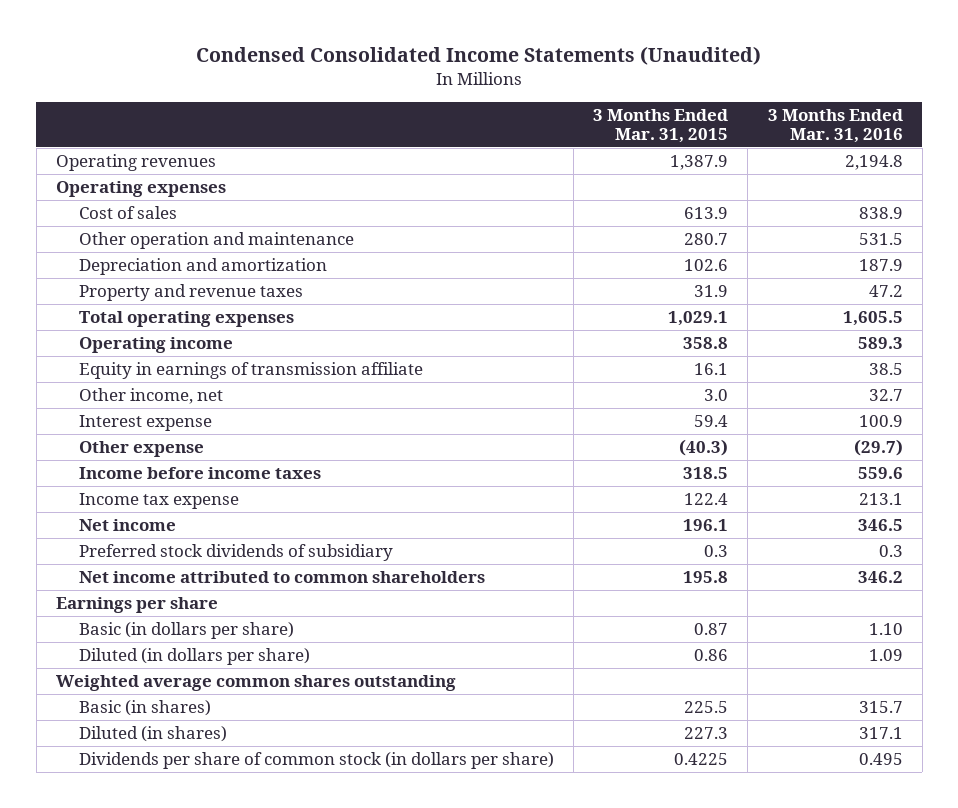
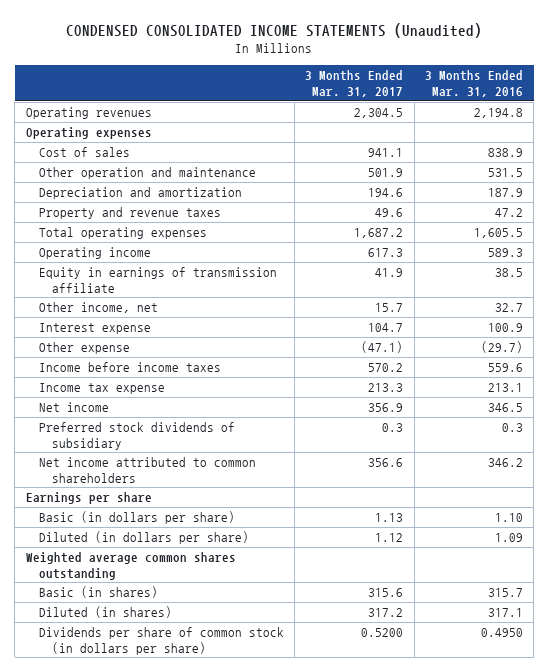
[196,46,762,66] Condensed Consolidated Income Statements (Unaudited) -> [66,22,483,38] CONDENSED CONSOLIDATED INCOME STATEMENTS (Unaudited)
[593,108,729,144] 3 Months Ended Mar. 31, 2015 -> none
none -> [305,70,404,97] 3 Months Ended Mar. 31, 2017
[858,752,903,765] 0.495 -> [480,628,523,638] 0.4950

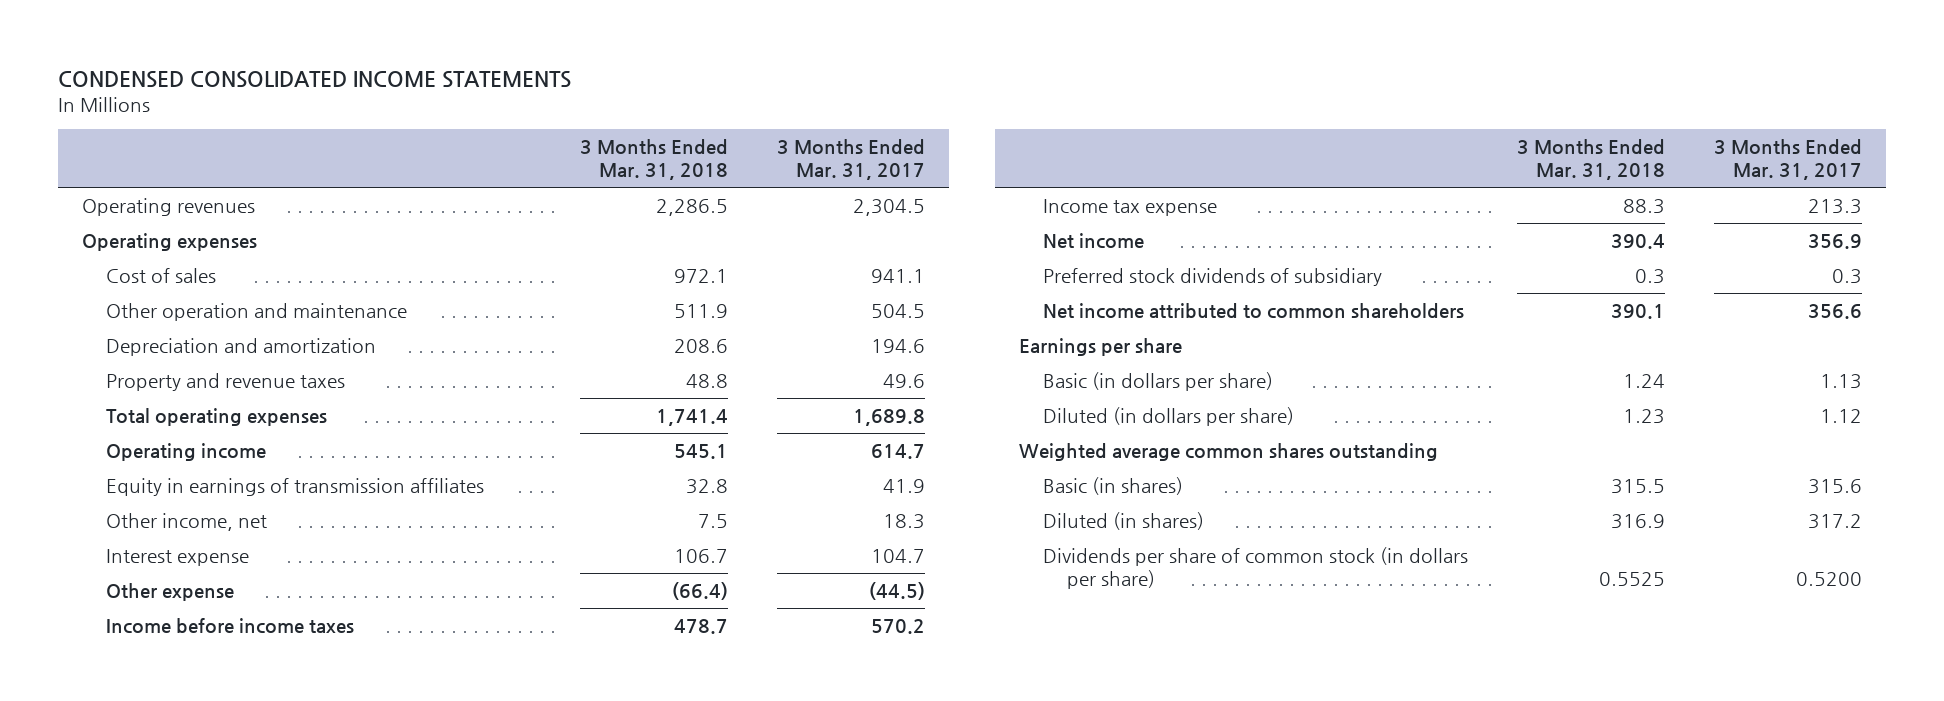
[66,22,483,38] CONDENSED CONSOLIDATED INCOME STATEMENTS (Unaudited) -> [58,71,572,89] CONDENSED CONSOLIDATED INCOME STATEMENTS
[424,70,523,97] 3 Months Ended Mar. 31, 2016 -> none
none -> [580,139,729,181] 3 Months Ended Mar. 31, 2018
[368,168,404,178] 501.9 -> [870,303,925,318] 504.5
[354,228,404,239] 1,687.2 -> [852,408,925,426] 1,689.8
[368,248,404,258] 617.3 -> [870,443,925,459] 614.7
[38,267,277,293] Equity in earnings of transmission affiliate -> [106,477,485,496] Equity in earnings of transmission affiliates
[375,303,404,313] 15.7 -> [882,513,925,529] 18.3
[361,341,404,354] (47.1) -> [868,581,925,600] (44.5)

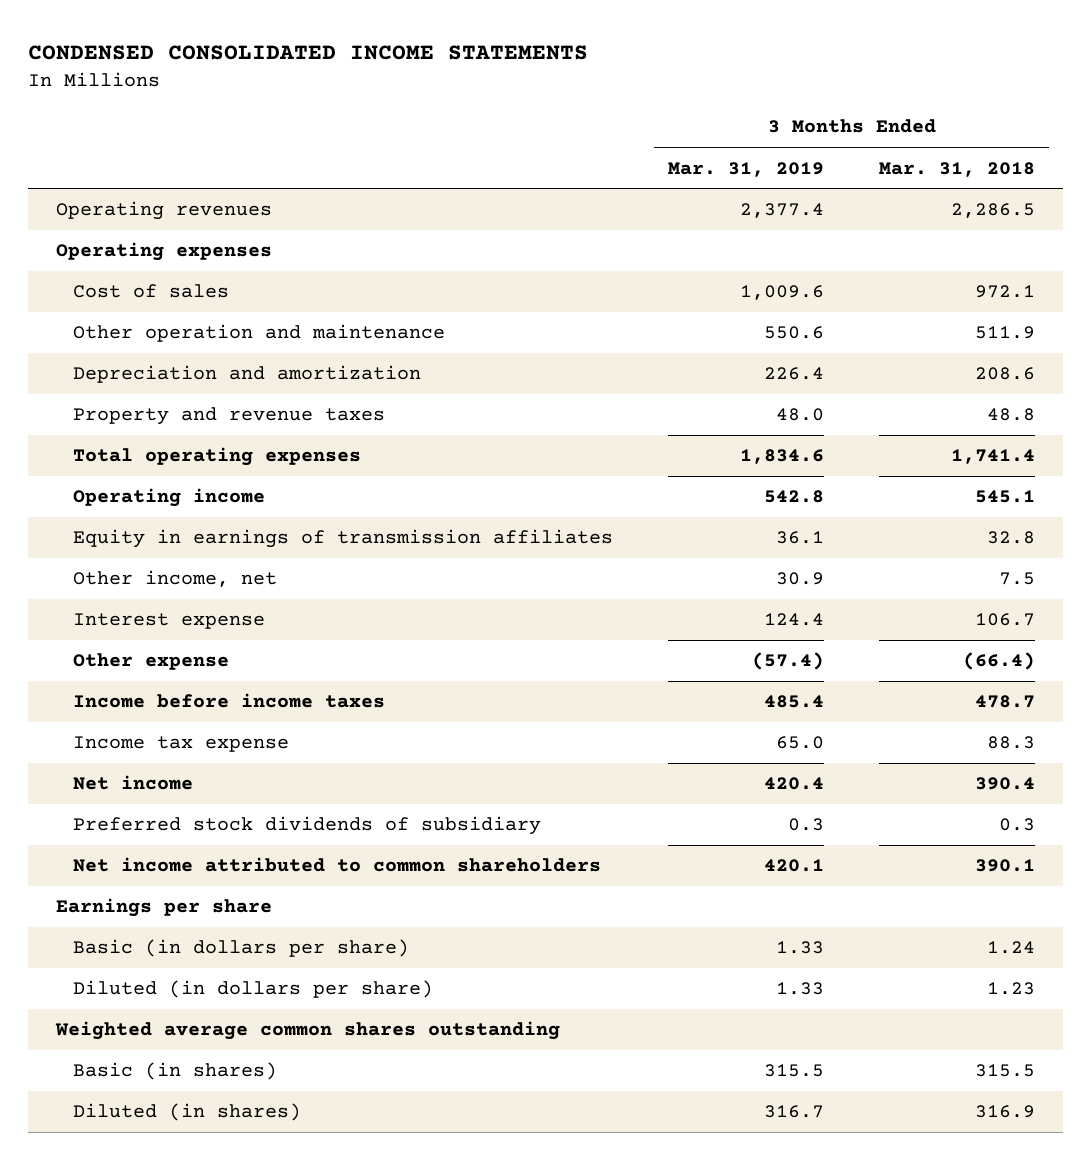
[776,139,925,181] 3 Months Ended Mar. 31, 2017 -> none
none -> [668,161,825,177] Mar. 31, 2019
[1043,546,1469,589] Dividends per share of common stock (in dollars per share) -> none

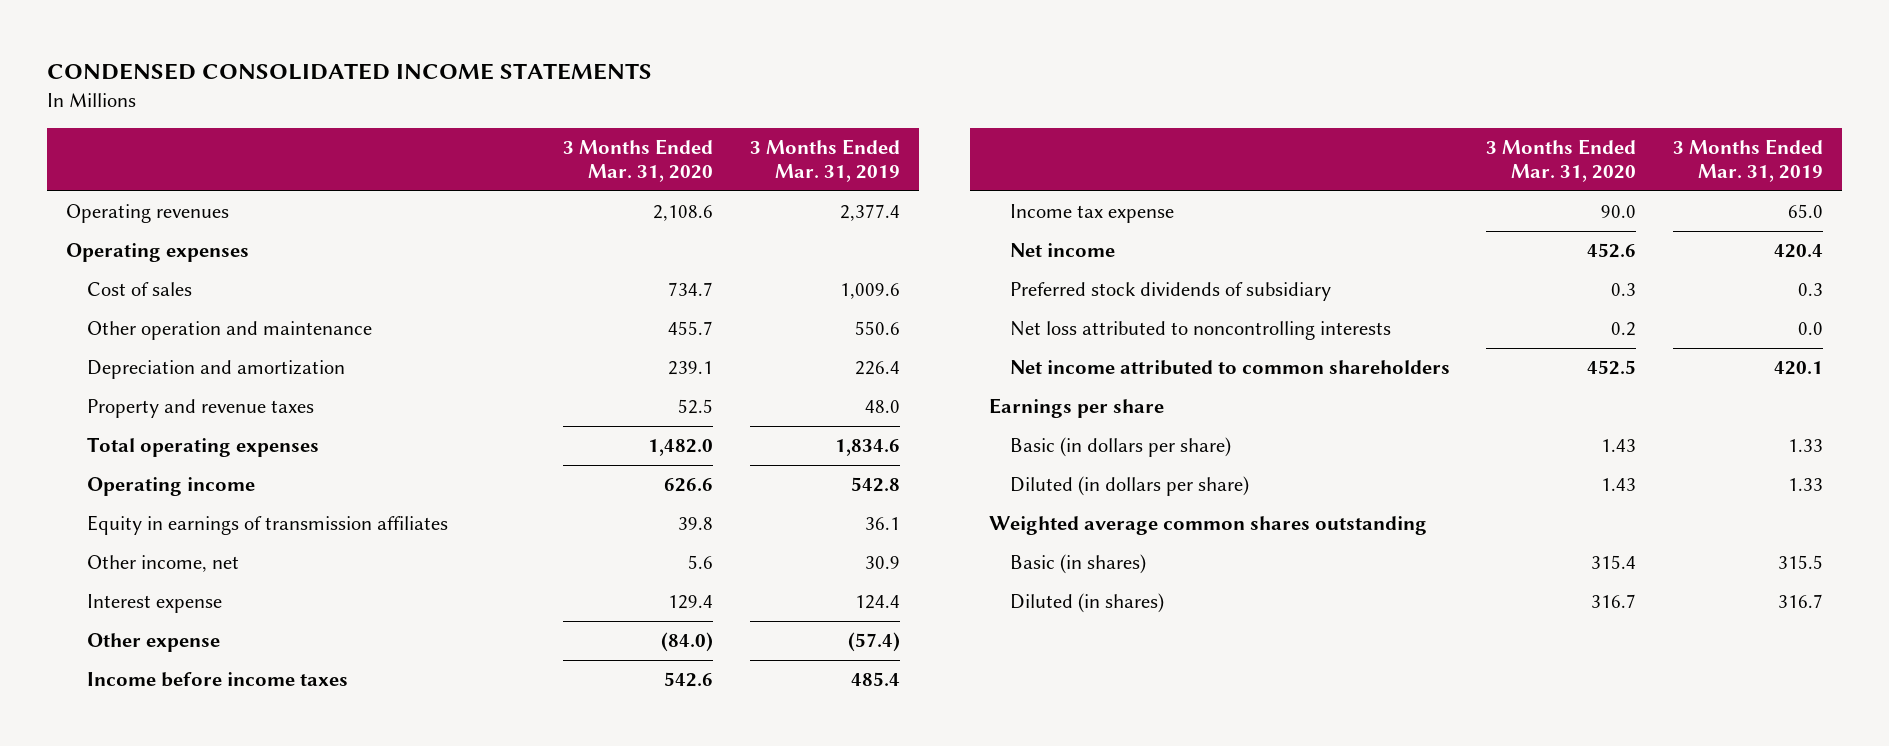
[879,161,1036,177] Mar. 31, 2018 -> none
none -> [563,138,714,182] 3 Months Ended Mar. 31, 2020
none -> [1009,321,1391,341] Net loss attributed to noncontrolling interests

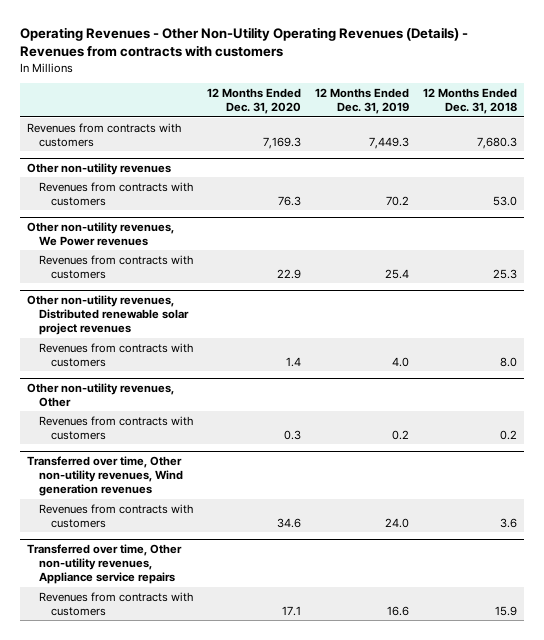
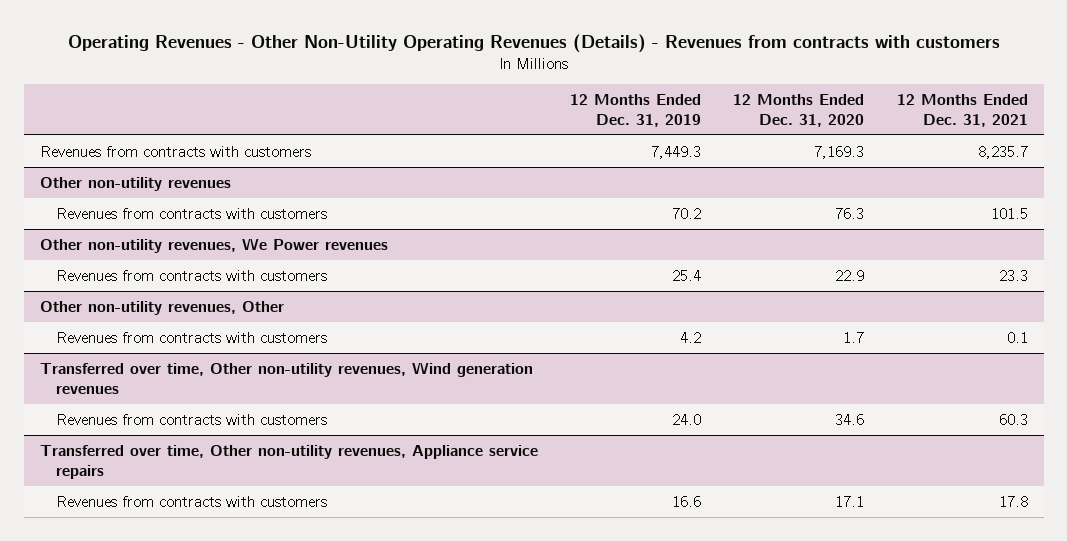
[422,87,517,115] 12 Months Ended Dec. 31, 2018 -> none
none -> [896,94,1028,127] 12 Months Ended Dec. 31, 2021
[27,294,190,336] Other non-utility revenues, Distributed renewable solar project revenues -> none
[39,342,194,367] Revenues from contracts with customers -> none
[284,429,302,440] 0.3 -> [843,331,865,343] 1.7
[392,429,410,440] 0.2 -> [680,331,702,343] 4.2

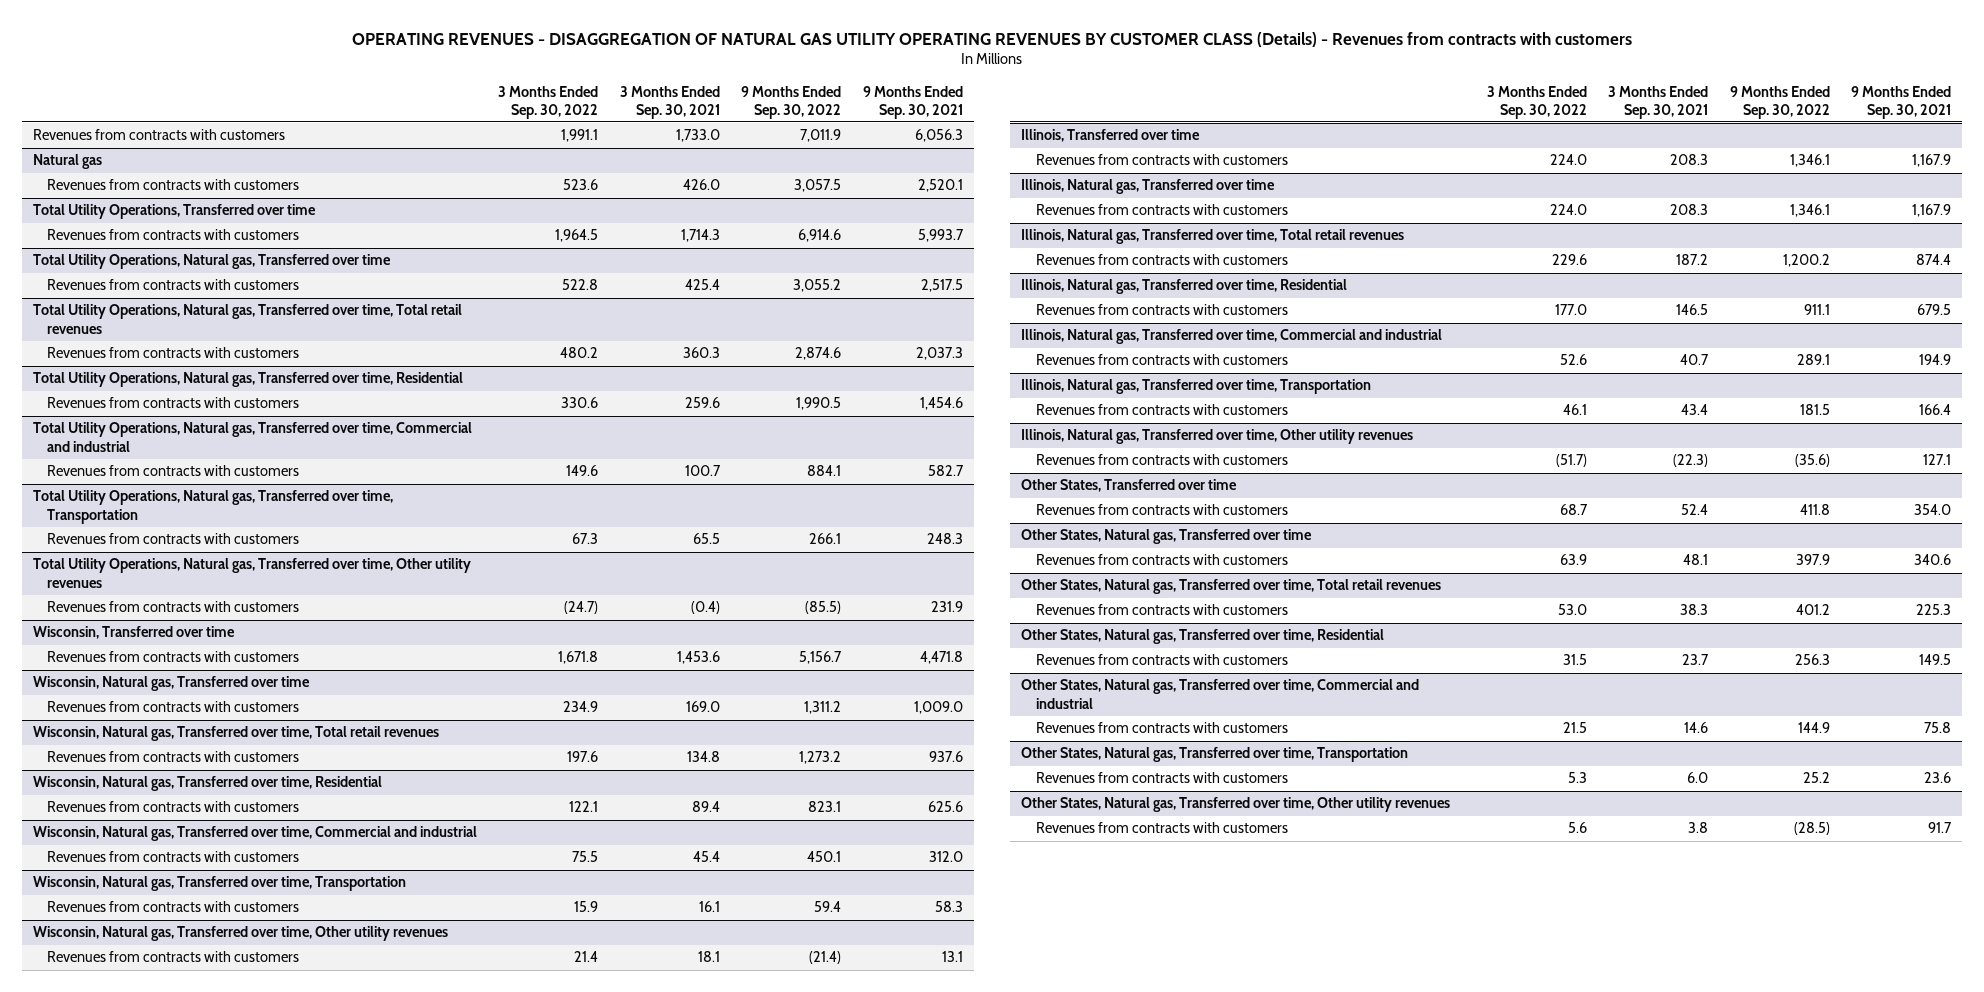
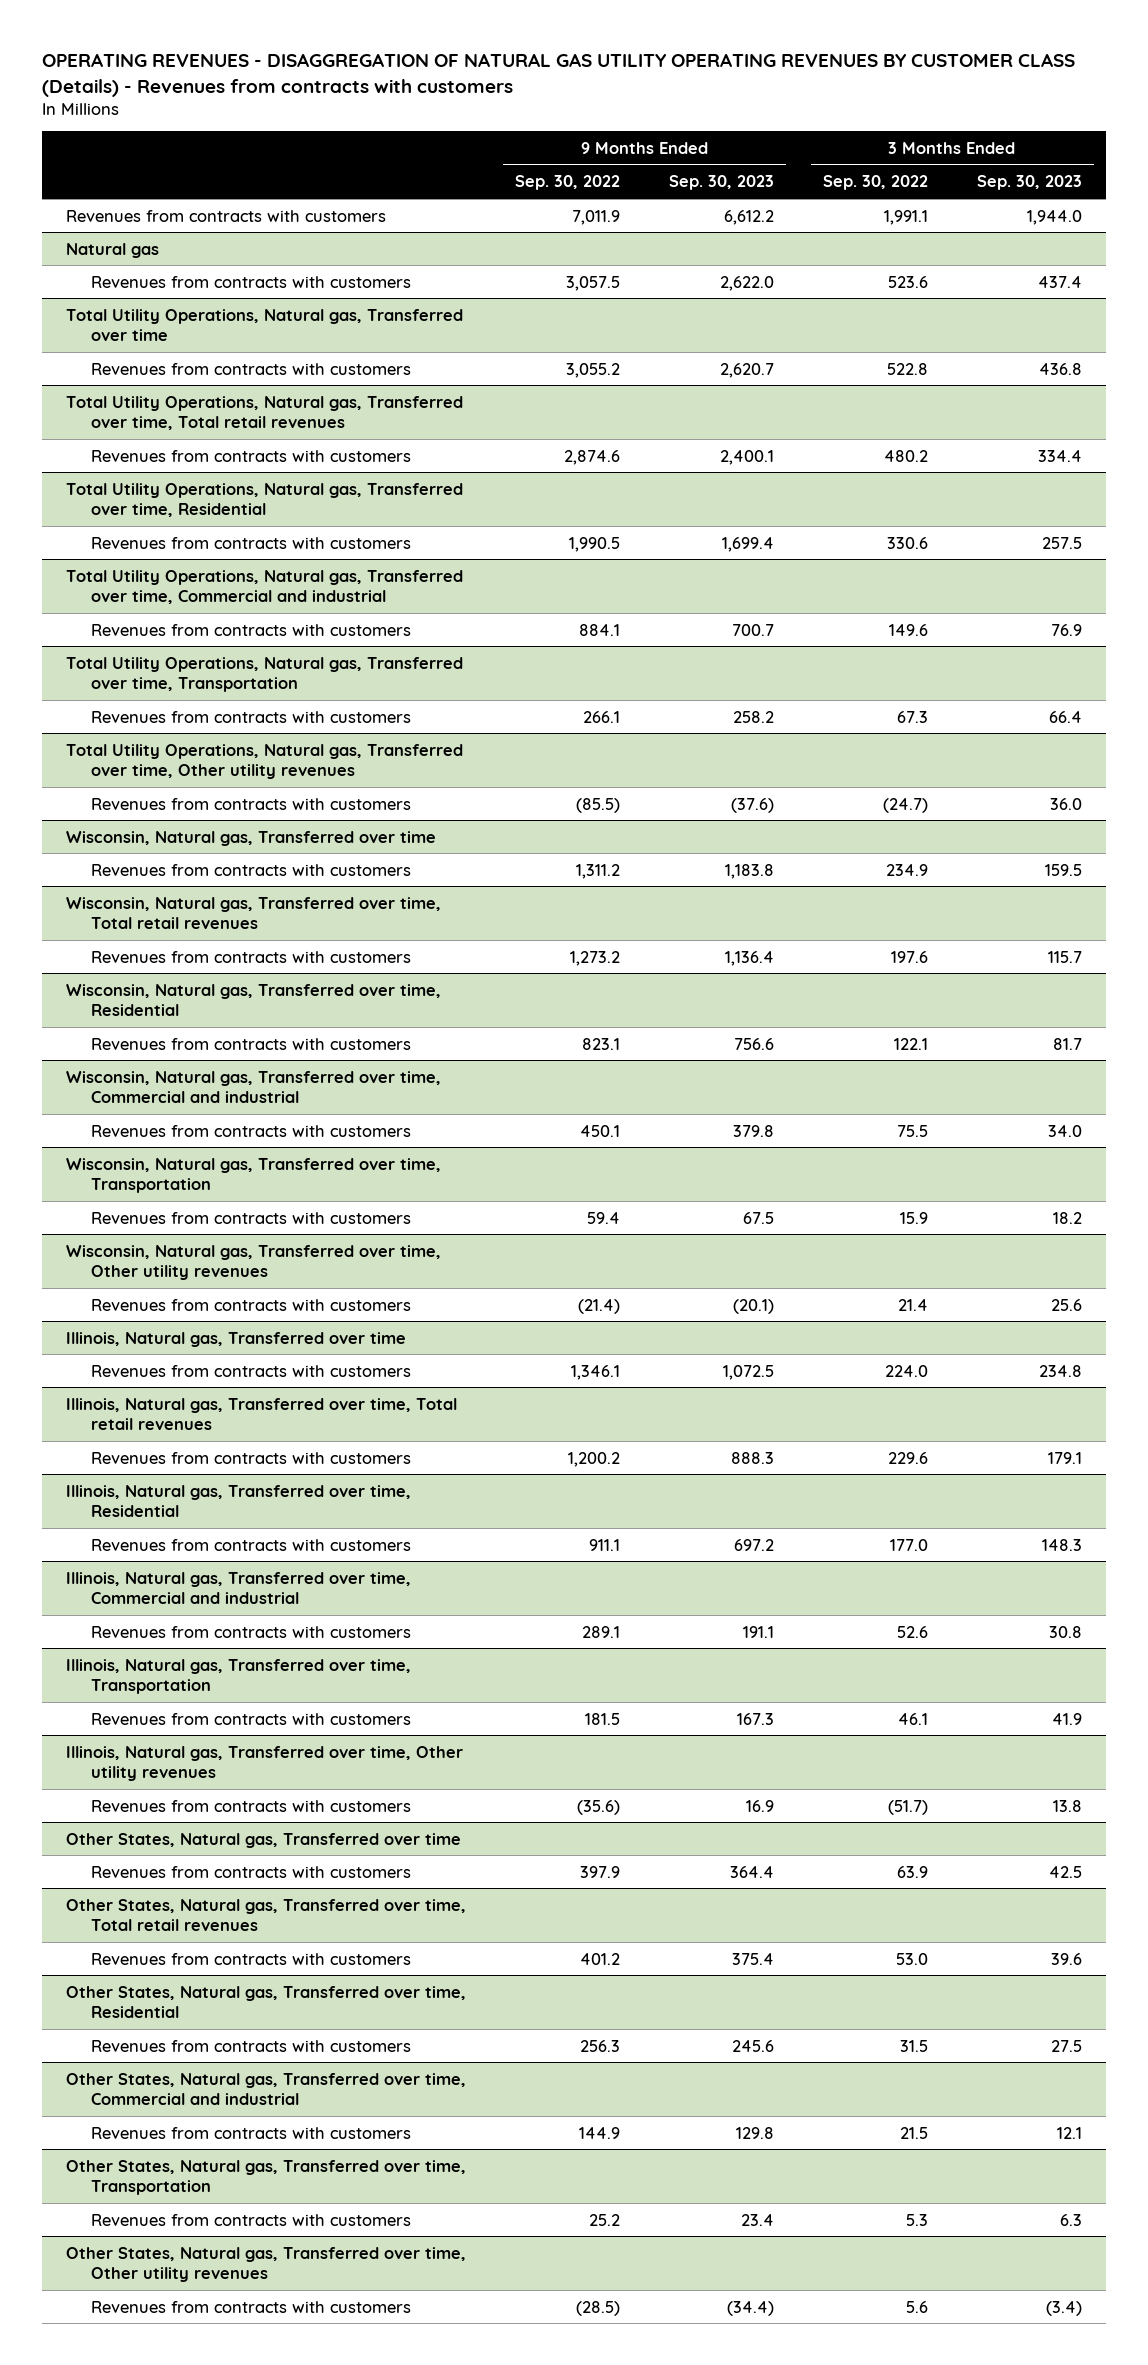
[619,85,720,119] 3 Months Ended Sep. 30, 2021 -> none
[863,85,964,119] 9 Months Ended Sep. 30, 2021 -> none
none -> [668,175,774,191] Sep. 30, 2023
none -> [976,175,1082,191] Sep. 30, 2023
[32,204,316,220] Total Utility Operations, Transferred over time -> none
[47,229,300,241] Revenues from contracts with customers -> none
[32,626,235,640] Wisconsin, Transferred over time -> none
[47,651,300,663] Revenues from contracts with customers -> none
[1021,129,1201,143] Illinois, Transferred over time -> none
[1035,154,1288,166] Revenues from contracts with customers -> none
[1021,479,1238,493] Other States, Transferred over time -> none
[1035,504,1288,516] Revenues from contracts with customers -> none

